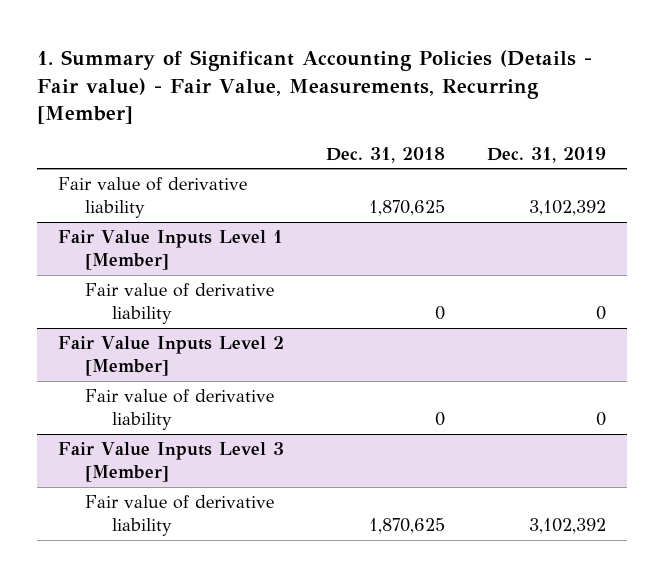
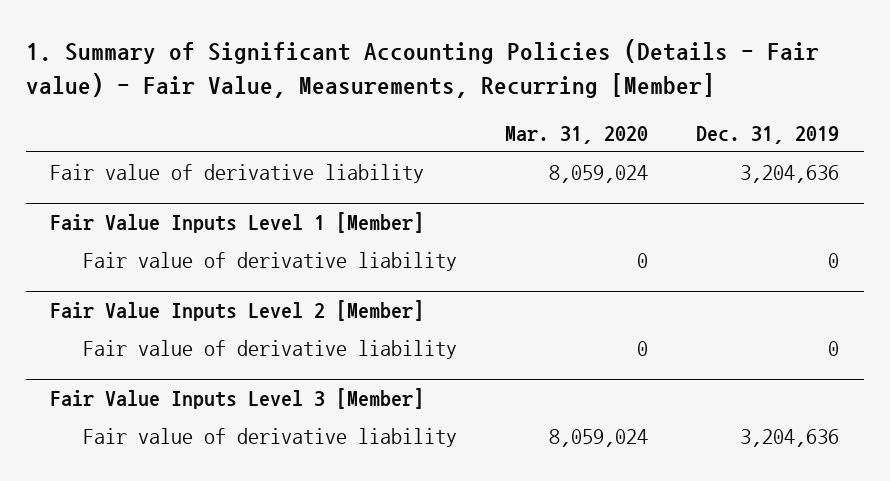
[325,146,445,163] Dec. 31, 2018 -> none
none -> [505,125,649,144] Mar. 31, 2020
[528,200,606,217] 3,102,392 -> [740,164,840,183] 3,204,636
[528,518,606,535] 3,102,392 -> [740,428,840,447] 3,204,636

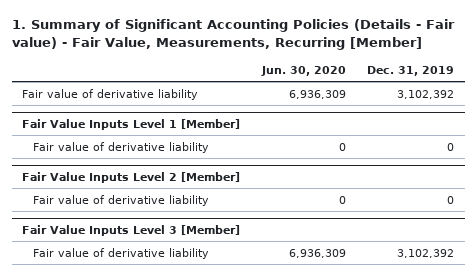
[505,125,649,144] Mar. 31, 2020 -> none
none -> [260,65,346,76] Jun. 30, 2020
[740,164,840,183] 3,204,636 -> [396,89,454,99] 3,102,392
[740,428,840,447] 3,204,636 -> [396,248,454,258] 3,102,392

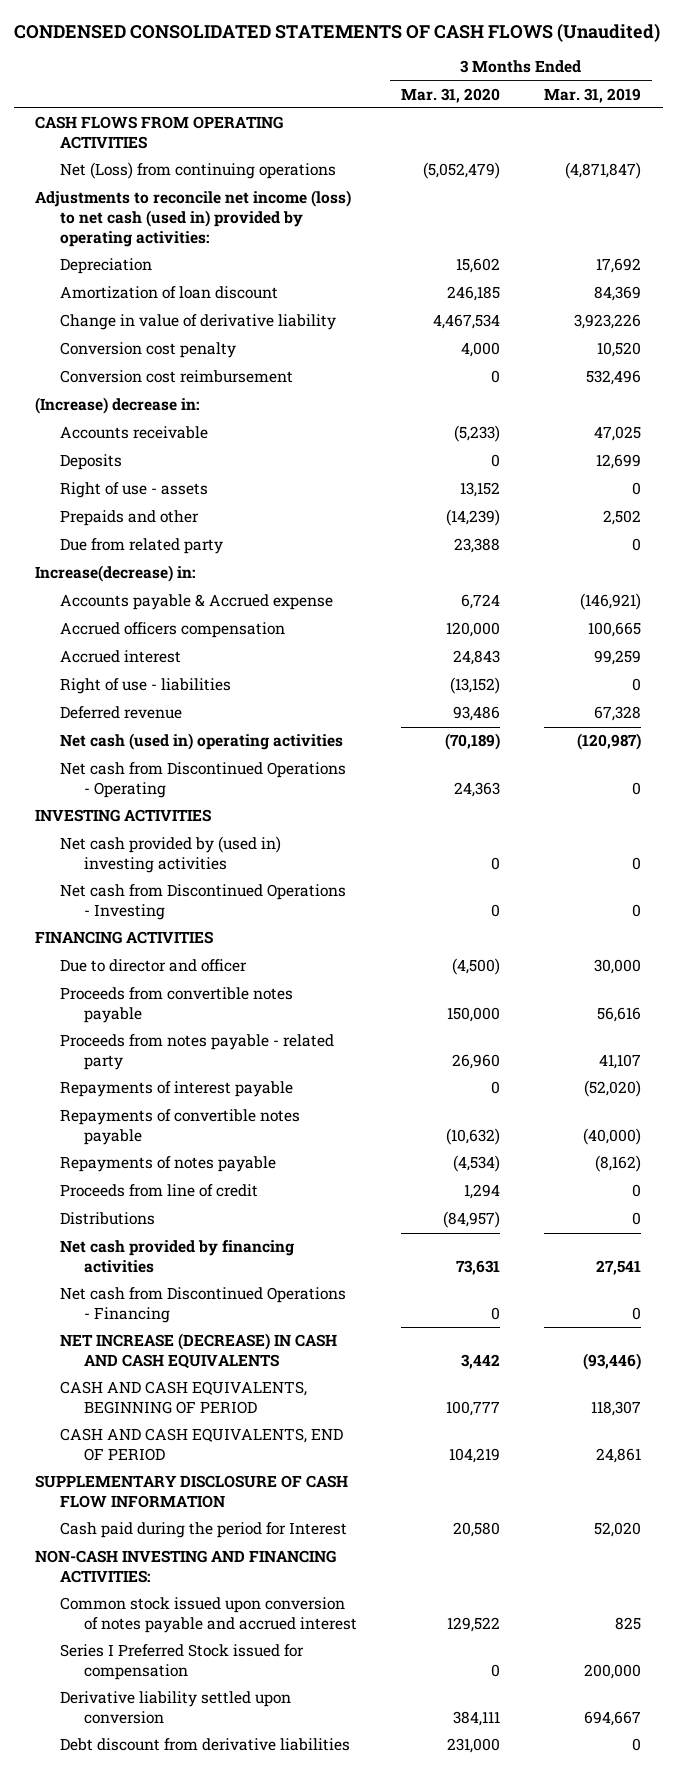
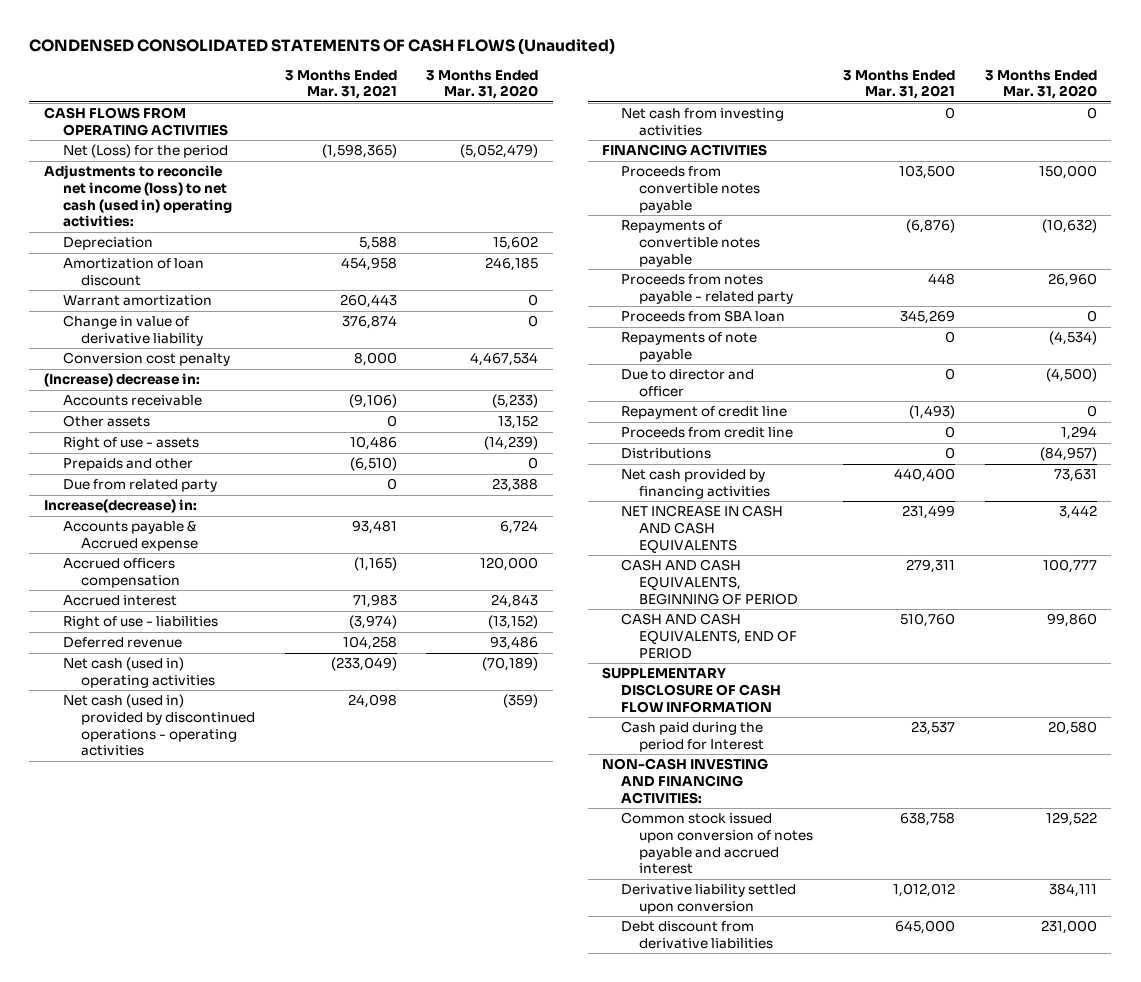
[543,87,641,103] Mar. 31, 2019 -> none
none -> [284,69,397,100] 3 Months Ended Mar. 31, 2021
[59,162,336,180] Net (Loss) from continuing operations -> [62,144,228,159] Net (Loss) for the period
[35,190,352,247] Adjustments to reconcile net income (loss) to net cash (used in) provided by operating activities: -> [44,165,232,228] Adjustments to reconcile net income (loss) to net cash (used in) operating activities:
[59,370,293,384] Conversion cost reimbursement -> none
none -> [62,295,212,307] Warrant amortization
[433,314,501,330] 4,467,534 -> [528,315,539,328] 0
[461,342,501,358] 4,000 -> [470,352,539,367] 4,467,534
[59,454,122,471] Deposits -> none
none -> [62,415,150,428] Other assets
[460,482,501,498] 13,152 -> [484,436,539,451] (14,239)
[446,509,501,527] (14,239) -> [528,457,539,470] 0
[35,809,212,823] INVESTING ACTIVITIES -> none
[59,884,346,920] Net cash from Discontinued Operations - Investing -> none
[59,762,346,798] Net cash from Discontinued Operations - Operating -> [62,694,255,757] Net cash (used in) provided by discontinued operations - operating activities
[454,781,501,797] 24,363 -> [503,694,539,709] (359)
[59,836,281,873] Net cash provided by (used in) investing activities -> [620,108,784,136] Net cash from investing activities
[59,1081,293,1098] Repayments of interest payable -> none
[59,1034,334,1070] Proceeds from notes payable - related party -> [620,274,793,304] Proceeds from notes payable - related party
none -> [620,310,785,323] Proceeds from SBA loan
[59,1156,276,1173] Repayments of notes payable -> [620,332,757,362] Repayments of note payable
[59,959,247,973] Due to director and officer -> [620,369,754,397] Due to director and officer
none -> [620,406,787,420] Repayment of credit line
[59,1184,258,1198] Proceeds from line of credit -> [620,427,793,439] Proceeds from credit line
[59,1287,346,1323] Net cash from Discontinued Operations - Financing -> none
[59,1333,337,1369] NET INCREASE (DECREASE) IN CASH AND CASH EQUIVALENTS -> [620,505,783,553] NET INCREASE IN CASH AND CASH EQUIVALENTS
[449,1447,501,1463] 104,219 -> [1046,613,1097,628] 99,860
[59,1644,304,1680] Series I Preferred Stock issued for compensation -> none

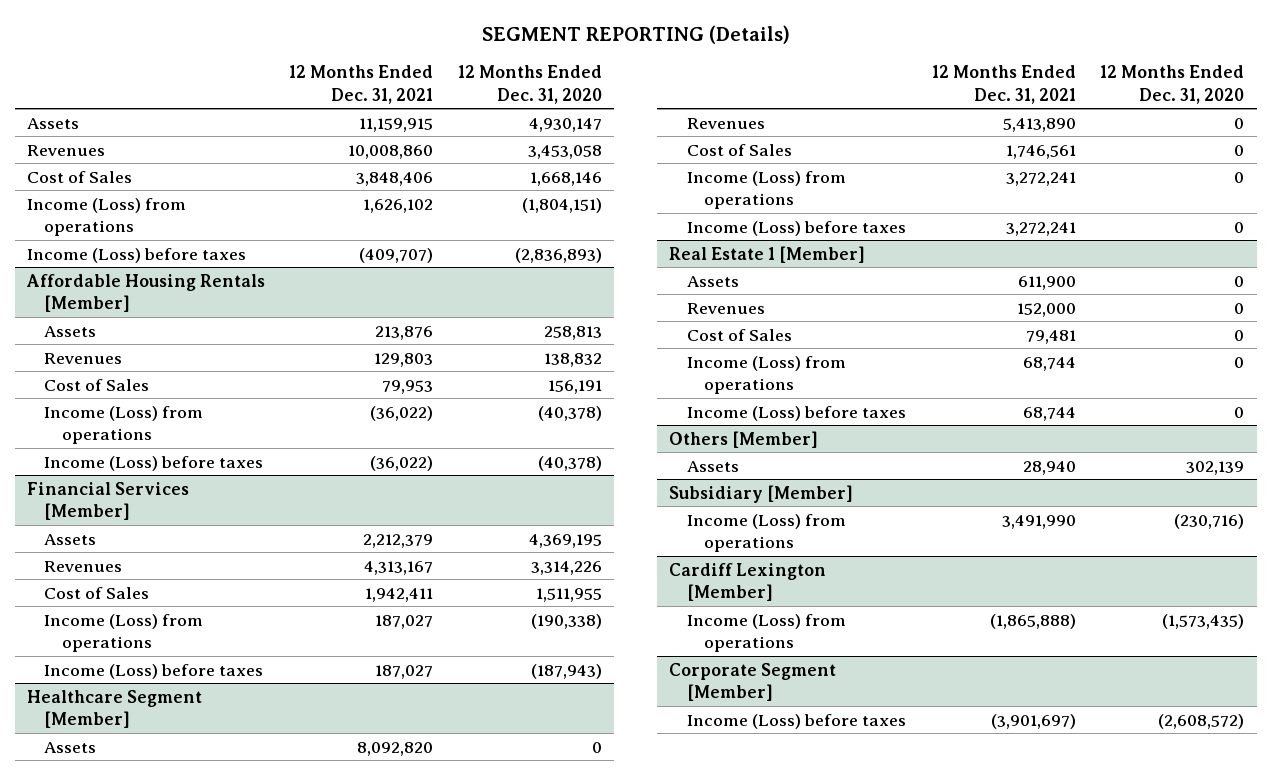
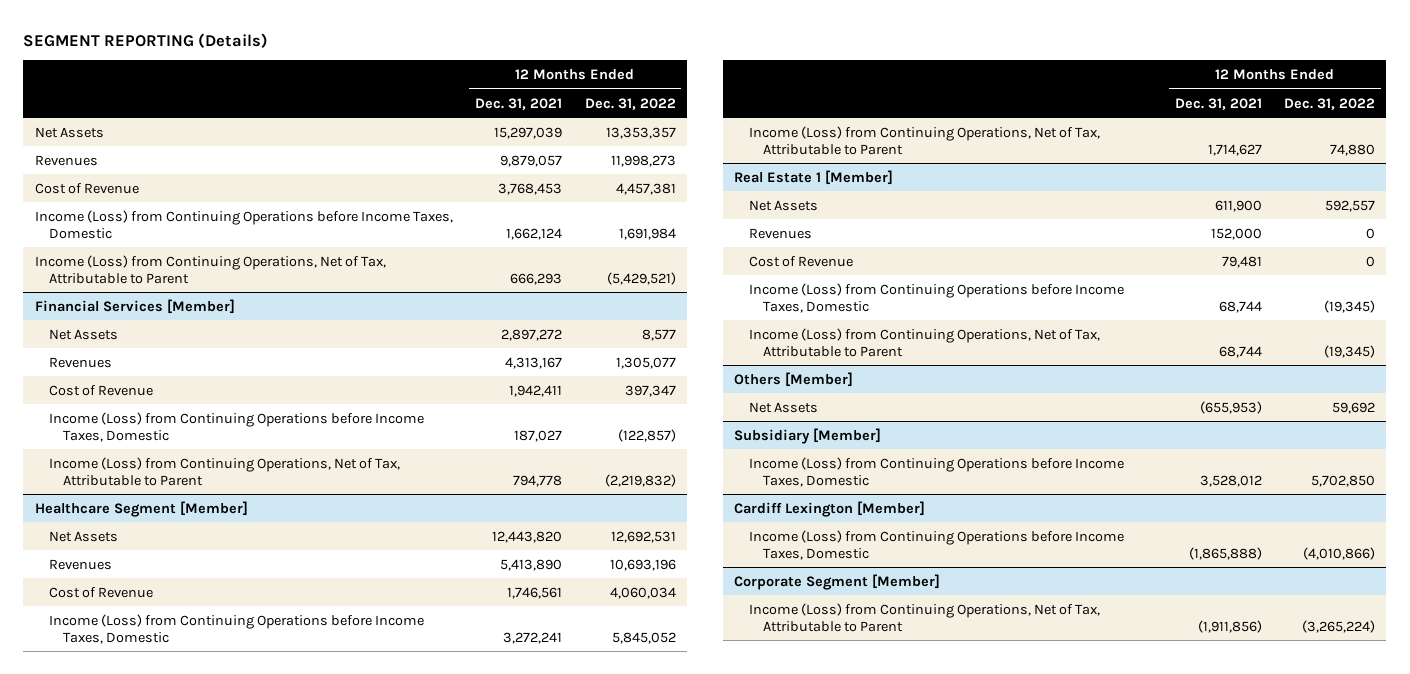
[457,65,602,104] 12 Months Ended Dec. 31, 2020 -> none
none -> [584,97,676,110] Dec. 31, 2022
[25,273,265,312] Affordable Housing Rentals [Member] -> none
[44,325,97,337] Assets -> none
[44,352,123,364] Revenues -> none
[44,378,150,391] Cost of Sales -> none
[44,405,204,444] Income (Loss) from operations -> none
[44,455,264,471] Income (Loss) before taxes -> none
[26,117,79,129] Assets -> [34,126,104,138] Net Assets
[359,117,434,132] 11,159,915 -> [494,126,563,139] 15,297,039
[348,144,434,159] 10,008,860 -> [500,154,563,167] 9,879,057
[26,170,132,183] Cost of Sales -> [34,182,139,194] Cost of Revenue
[356,171,434,186] 3,848,406 -> [498,182,563,195] 3,768,453
[26,197,186,236] Income (Loss) from operations -> [34,209,453,239] Income (Loss) from Continuing Operations before Income Taxes, Domestic
[363,198,434,213] 1,626,102 -> [506,227,563,240] 1,662,124
[26,247,246,263] Income (Loss) before taxes -> [34,254,386,284] Income (Loss) from Continuing Operations, Net of Tax, Attributable to Parent
[359,247,434,263] (409,707) -> [510,272,563,285] 666,293
[44,533,97,545] Assets -> [48,328,118,340] Net Assets
[363,533,434,548] 2,212,379 -> [501,328,563,341] 2,897,272
[44,586,150,599] Cost of Sales -> [48,384,153,396] Cost of Revenue
[44,613,204,652] Income (Loss) from operations -> [48,411,424,442] Income (Loss) from Continuing Operations before Income Taxes, Domestic
[44,663,264,679] Income (Loss) before taxes -> [48,456,400,486] Income (Loss) from Continuing Operations, Net of Tax, Attributable to Parent
[375,664,434,679] 187,027 -> [513,474,563,487] 794,778
[44,741,97,753] Assets -> [48,530,118,542] Net Assets
[357,741,434,756] 8,092,820 -> [492,530,563,543] 12,443,820
[686,143,792,156] Cost of Sales -> [48,586,153,598] Cost of Revenue
[686,170,846,209] Income (Loss) from operations -> [48,613,424,644] Income (Loss) from Continuing Operations before Income Taxes, Domestic
[686,220,906,236] Income (Loss) before taxes -> [748,125,1100,155] Income (Loss) from Continuing Operations, Net of Tax, Attributable to Parent
[1005,221,1076,236] 3,272,241 -> [1207,143,1262,156] 1,714,627
[686,275,739,287] Assets -> [748,199,818,211] Net Assets
[686,328,792,341] Cost of Sales -> [748,255,853,267] Cost of Revenue
[686,355,846,394] Income (Loss) from operations -> [748,282,1124,313] Income (Loss) from Continuing Operations before Income Taxes, Domestic
[686,405,906,421] Income (Loss) before taxes -> [748,327,1100,357] Income (Loss) from Continuing Operations, Net of Tax, Attributable to Parent
[686,460,739,472] Assets -> [748,401,818,413] Net Assets
[1022,460,1076,475] 28,940 -> [1199,400,1262,414] (655,953)
[686,513,846,552] Income (Loss) from operations -> [748,456,1124,487] Income (Loss) from Continuing Operations before Income Taxes, Domestic
[1001,514,1076,529] 3,491,990 -> [1199,474,1262,487] 3,528,012
[686,613,846,652] Income (Loss) from operations -> [748,529,1124,560] Income (Loss) from Continuing Operations before Income Taxes, Domestic
[686,713,906,729] Income (Loss) before taxes -> [748,602,1100,632] Income (Loss) from Continuing Operations, Net of Tax, Attributable to Parent
[990,713,1076,729] (3,901,697) -> [1197,619,1262,633] (1,911,856)

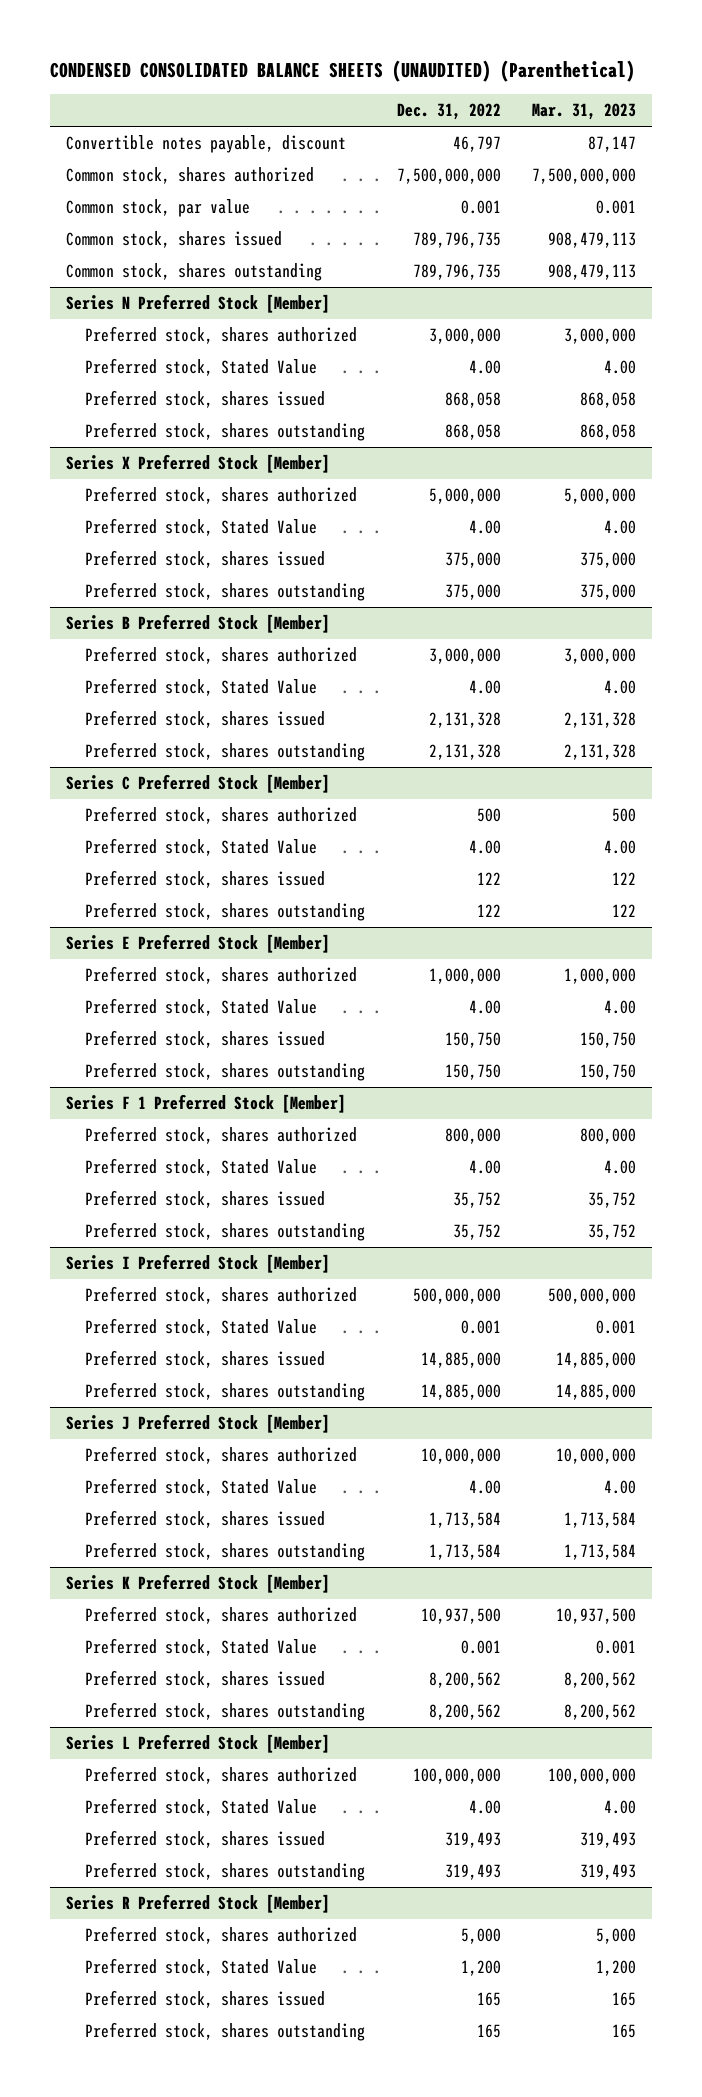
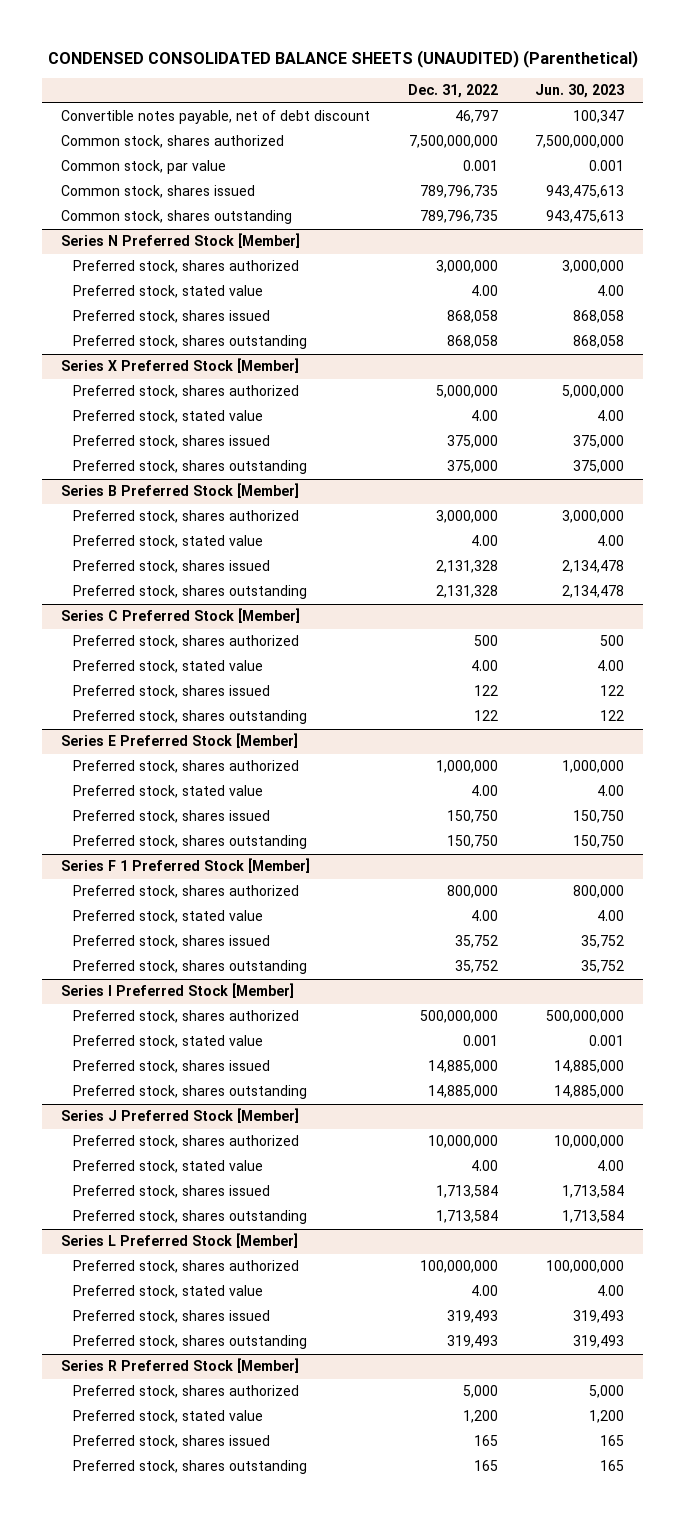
[532,103,637,121] Mar. 31, 2023 -> none
none -> [535,84,625,99] Jun. 30, 2023
[65,135,346,154] Convertible notes payable, discount -> [61,110,371,125] Convertible notes payable, net of debt discount
[85,358,318,377] Preferred stock, Stated Value -> [73,285,264,299] Preferred stock, stated value
[85,518,318,537] Preferred stock, Stated Value -> [73,410,264,424] Preferred stock, stated value
[85,678,318,697] Preferred stock, Stated Value -> [73,535,264,549] Preferred stock, stated value
[85,838,318,857] Preferred stock, Stated Value -> [73,660,264,674] Preferred stock, stated value
[85,998,318,1017] Preferred stock, Stated Value -> [73,785,264,799] Preferred stock, stated value
[85,1158,318,1177] Preferred stock, Stated Value -> [73,910,264,924] Preferred stock, stated value
[85,1318,318,1337] Preferred stock, Stated Value -> [73,1035,264,1049] Preferred stock, stated value
[85,1478,318,1497] Preferred stock, Stated Value -> [73,1160,264,1174] Preferred stock, stated value
[65,1574,330,1594] Series K Preferred Stock [Member] -> none
[85,1606,358,1625] Preferred stock, shares authorized -> none
[85,1638,318,1657] Preferred stock, Stated Value -> none
[85,1670,326,1689] Preferred stock, shares issued -> none
[85,1702,366,1722] Preferred stock, shares outstanding -> none
[85,1798,318,1817] Preferred stock, Stated Value -> [73,1285,264,1299] Preferred stock, stated value
[85,1958,318,1977] Preferred stock, Stated Value -> [73,1410,264,1424] Preferred stock, stated value

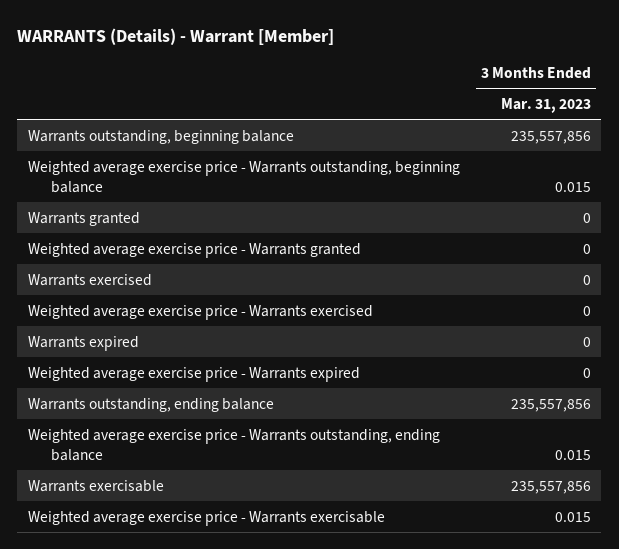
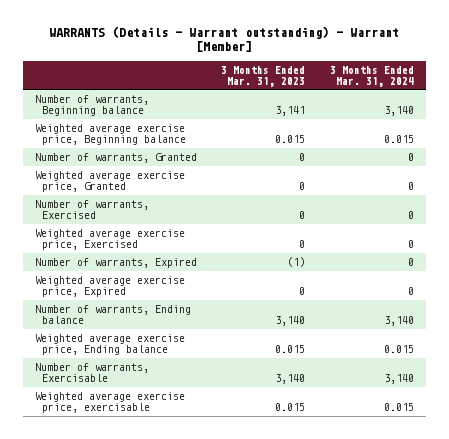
[17,27,335,45] WARRANTS (Details) - Warrant [Member] -> [49,26,400,53] WARRANTS (Details - Warrant outstanding) - Warrant [Member]
none -> [329,65,414,87] 3 Months Ended Mar. 31, 2024
[27,129,294,144] Warrants outstanding, beginning balance -> [35,95,150,117] Number of warrants, Beginning balance
[510,130,591,144] 235,557,856 -> [275,106,306,117] 3,141
[27,160,460,193] Weighted average exercise price - Warrants outstanding, beginning balance -> [35,124,186,146] Weighted average exercise price, Beginning balance
[27,211,140,226] Warrants granted -> [35,153,198,164] Number of warrants, Granted
[27,242,361,258] Weighted average exercise price - Warrants granted -> [35,171,186,193] Weighted average exercise price, Granted
[27,273,152,286] Warrants exercised -> [35,200,150,220] Number of warrants, Exercised
[27,304,373,320] Weighted average exercise price - Warrants exercised -> [35,229,186,251] Weighted average exercise price, Exercised
[27,335,139,351] Warrants expired -> [35,258,198,269] Number of warrants, Expired
[582,336,591,347] 0 -> [287,257,306,268] (1)
[27,366,360,382] Weighted average exercise price - Warrants expired -> [35,276,186,298] Weighted average exercise price, Expired
[27,397,274,412] Warrants outstanding, ending balance -> [35,305,192,325] Number of warrants, Ending balance
[510,398,591,412] 235,557,856 -> [275,316,306,327] 3,140
[27,428,440,461] Weighted average exercise price - Warrants outstanding, ending balance -> [35,334,186,356] Weighted average exercise price, Ending balance
[27,479,164,492] Warrants exercisable -> [35,363,150,383] Number of warrants, Exercisable
[510,480,591,494] 235,557,856 -> [275,374,306,385] 3,140
[27,510,385,526] Weighted average exercise price - Warrants exercisable -> [35,392,186,414] Weighted average exercise price, exercisable

